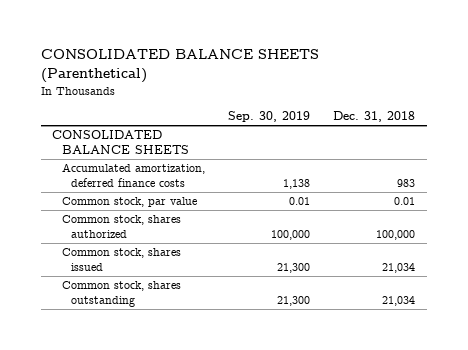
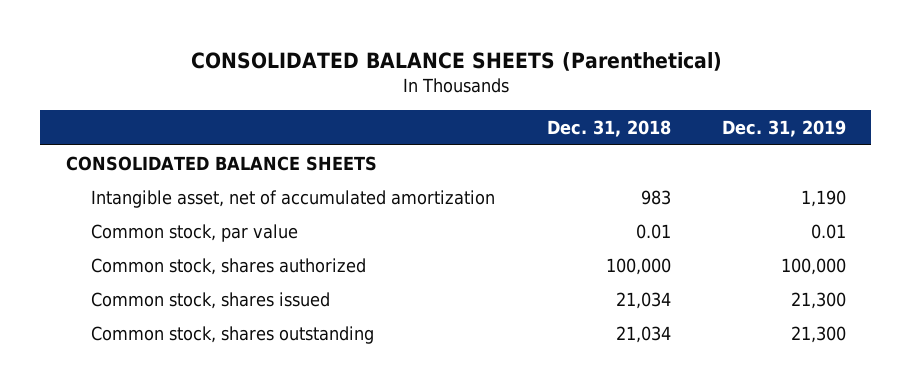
[228,111,311,123] Sep. 30, 2019 -> none
none -> [721,120,846,138] Dec. 31, 2019
[61,163,205,187] Accumulated amortization, deferred finance costs -> [91,189,496,208] Intangible asset, net of accumulated amortization

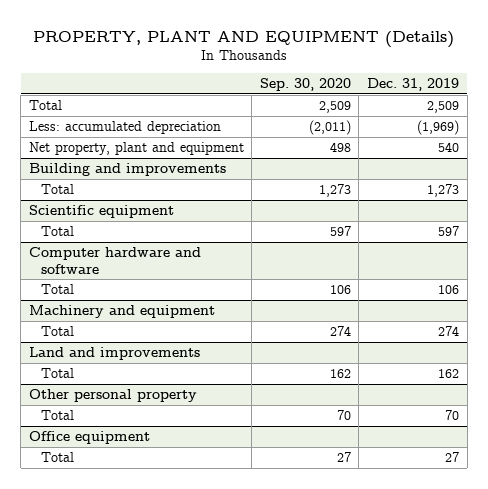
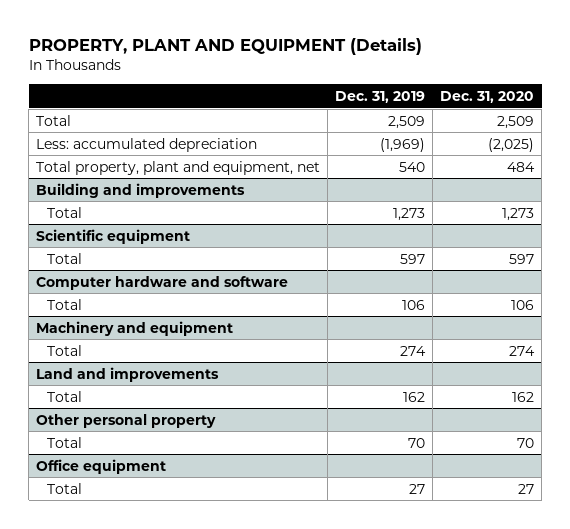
[259,78,351,92] Sep. 30, 2020 -> none
none -> [440,91,535,104] Dec. 31, 2020
[28,141,244,155] Net property, plant and equipment -> [36,160,321,175] Total property, plant and equipment, net

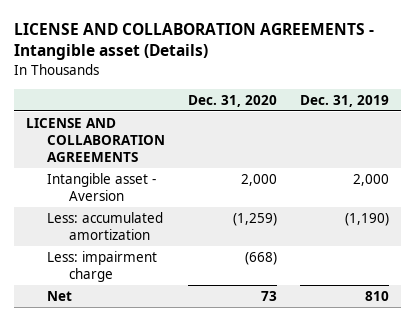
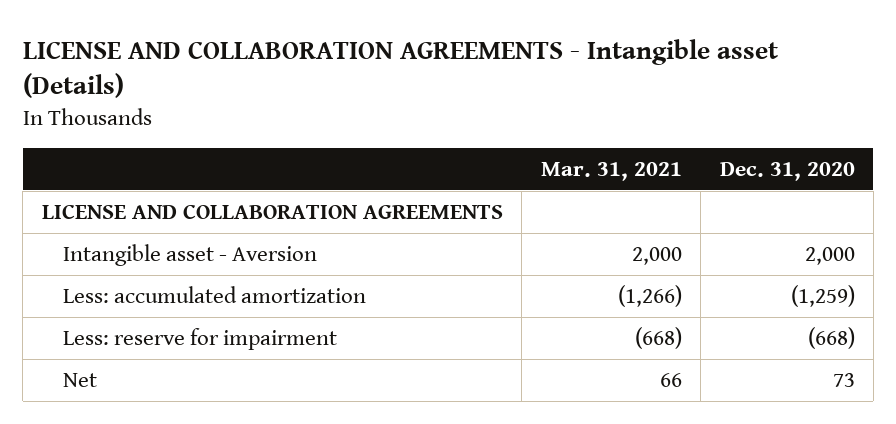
[300,94,390,107] Dec. 31, 2019 -> none
none -> [540,162,682,182] Mar. 31, 2021
[47,251,158,282] Less: impairment charge -> [62,328,337,351] Less: reserve for impairment

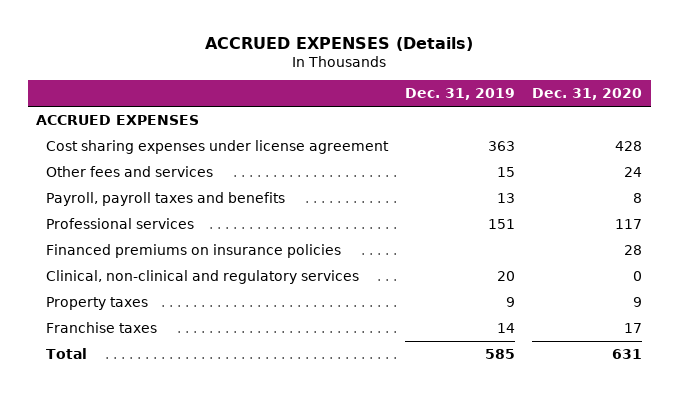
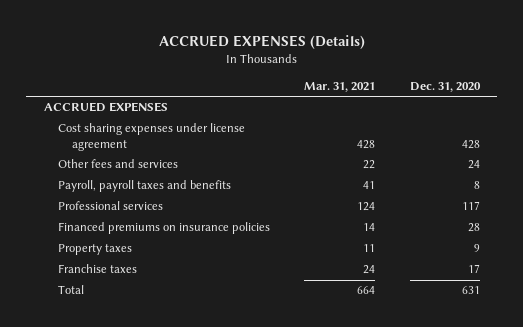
[405,88,516,101] Dec. 31, 2019 -> none
none -> [304,82,376,93] Mar. 31, 2021
[46,269,360,284] Clinical, non-clinical and regulatory services -> none

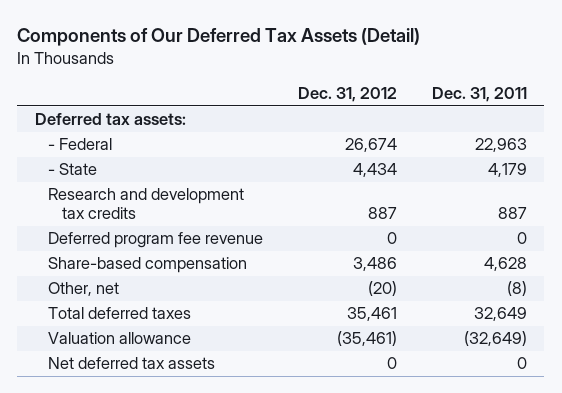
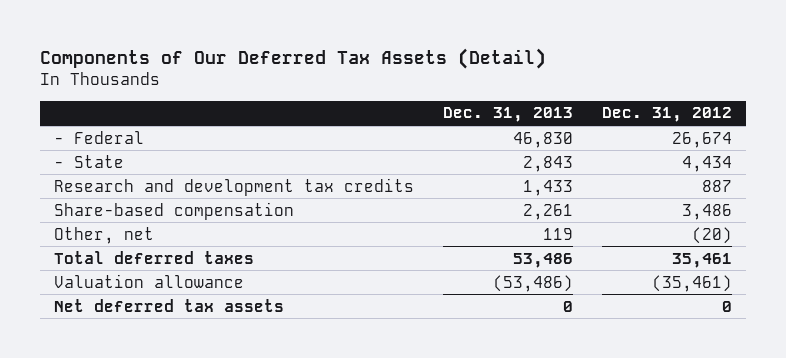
[432,87,528,103] Dec. 31, 2011 -> none
none -> [442,107,573,123] Dec. 31, 2013
[34,113,186,126] Deferred tax assets: -> none
[48,232,264,249] Deferred program fee revenue -> none

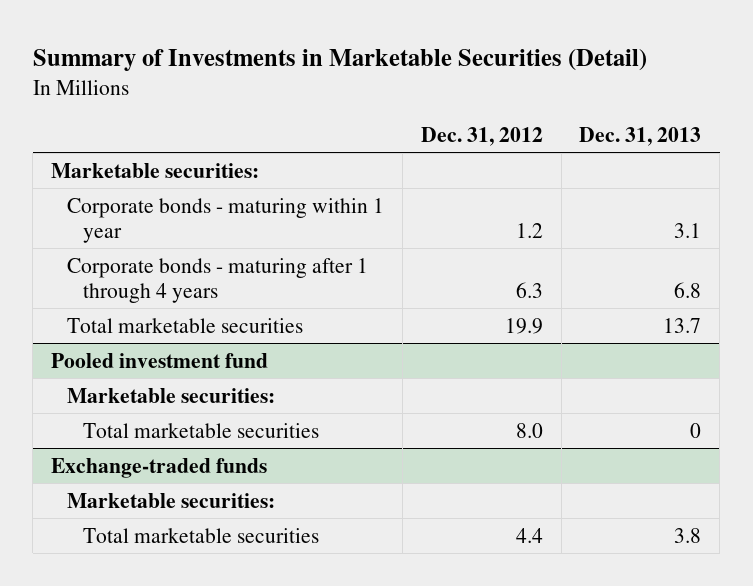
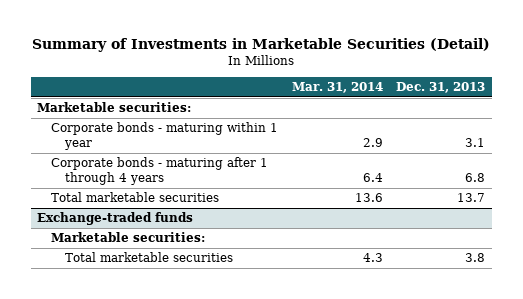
[420,126,543,146] Dec. 31, 2012 -> none
none -> [291,82,383,94] Mar. 31, 2014
[51,352,269,368] Pooled investment fund -> none
[67,387,276,403] Marketable securities: -> none
[83,422,320,438] Total marketable securities -> none

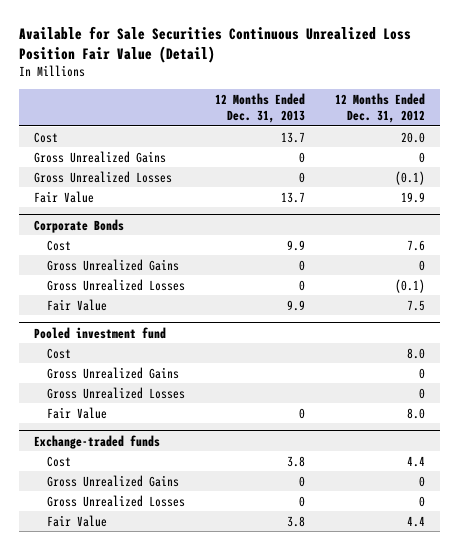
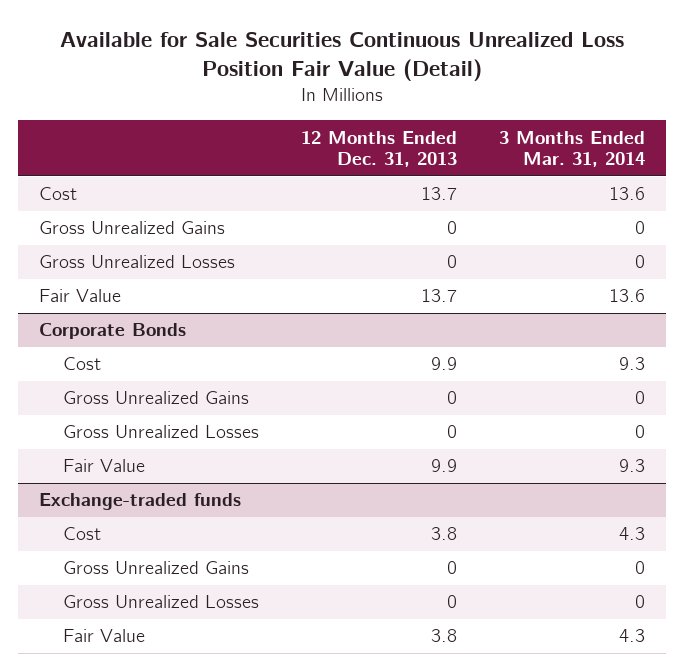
[334,93,425,123] 12 Months Ended Dec. 31, 2012 -> none
none -> [499,130,646,168] 3 Months Ended Mar. 31, 2014
[34,326,167,339] Pooled investment fund -> none
[46,347,71,359] Cost -> none
[46,366,179,379] Gross Unrealized Gains -> none
[46,386,185,399] Gross Unrealized Losses -> none
[46,406,107,419] Fair Value -> none

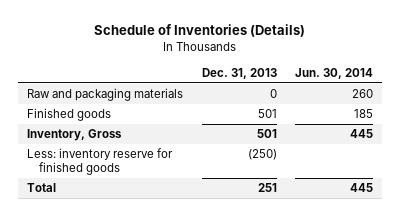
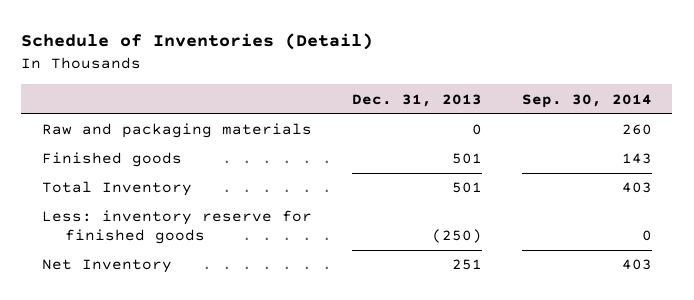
[94,24,306,38] Schedule of Inventories (Details) -> [21,33,374,51] Schedule of Inventories (Detail)
[295,67,374,79] Jun. 30, 2014 -> none
none -> [522,93,653,108] Sep. 30, 2014
[26,129,122,142] Inventory, Gross -> none
none -> [41,181,192,197] Total Inventory
[26,183,56,193] Total -> [41,259,172,274] Net Inventory

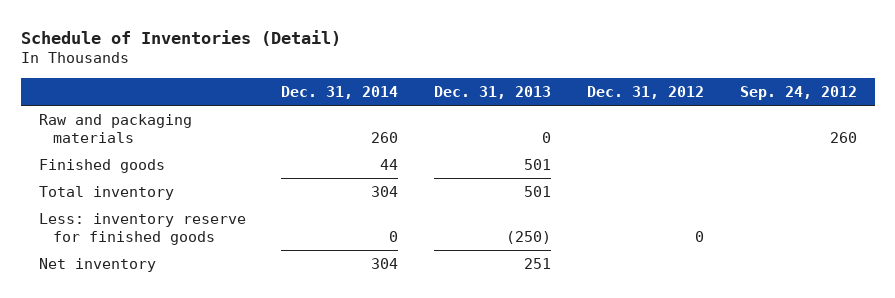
[522,93,653,108] Sep. 30, 2014 -> none
none -> [281,86,399,100] Dec. 31, 2014
none -> [586,86,704,100] Dec. 31, 2012
none -> [739,86,857,101] Sep. 24, 2012
[41,181,192,197] Total Inventory -> [38,185,174,200] Total inventory
[41,259,172,274] Net Inventory -> [38,257,156,272] Net inventory

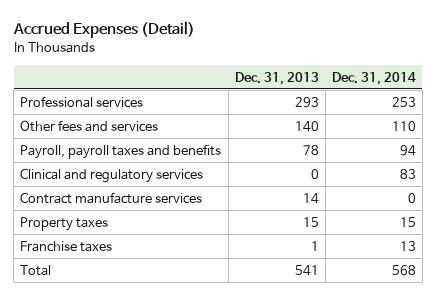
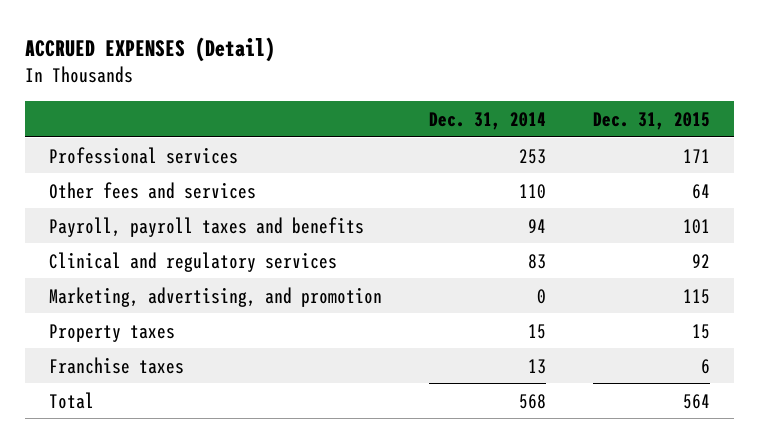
[12,21,195,39] Accrued Expenses (Detail) -> [25,36,276,62] ACCRUED EXPENSES (Detail)
[234,71,319,85] Dec. 31, 2013 -> none
none -> [593,111,711,130] Dec. 31, 2015
[20,191,203,204] Contract manufacture services -> none
none -> [48,286,382,307] Marketing, advertising, and promotion

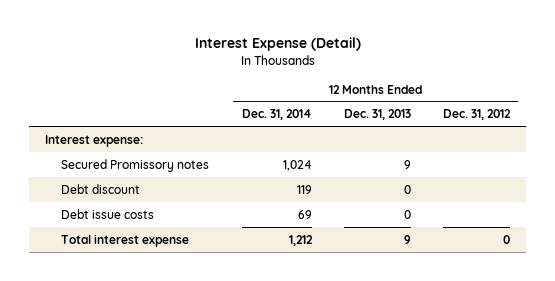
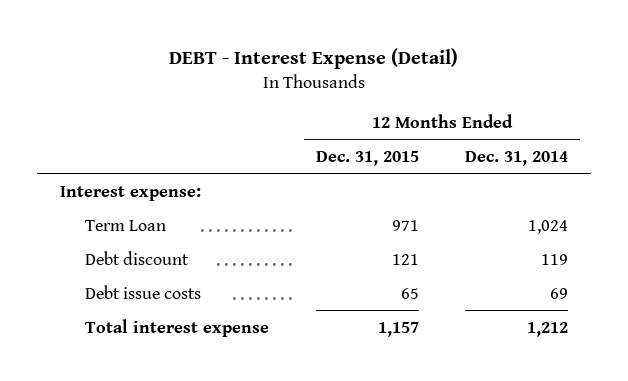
[194,37,361,52] Interest Expense (Detail) -> [169,48,459,70] DEBT - Interest Expense (Detail)
[343,109,411,121] Dec. 31, 2013 -> none
[442,109,511,121] Dec. 31, 2012 -> none
none -> [315,150,419,166] Dec. 31, 2015
[61,158,210,172] Secured Promissory notes -> [85,219,167,231] Term Loan

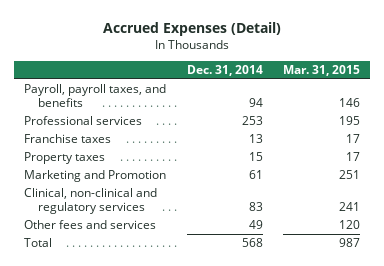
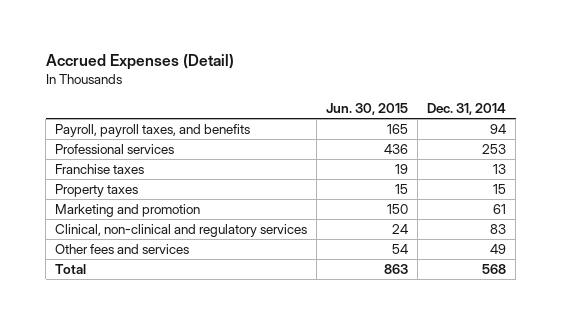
[283,64,361,76] Mar. 31, 2015 -> none
none -> [326,102,409,115] Jun. 30, 2015
[24,170,167,183] Marketing and Promotion -> [55,204,201,218] Marketing and promotion

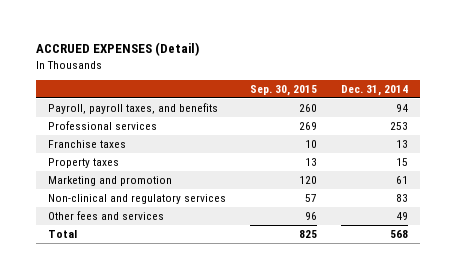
[45,54,234,71] Accrued Expenses (Detail) -> [35,42,199,57] ACCRUED EXPENSES (Detail)
[326,102,409,115] Jun. 30, 2015 -> none
none -> [249,84,317,96] Sep. 30, 2015
[55,224,308,238] Clinical, non-clinical and regulatory services -> [47,193,226,204] Non-clinical and regulatory services

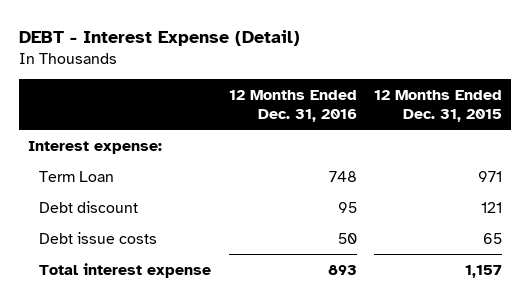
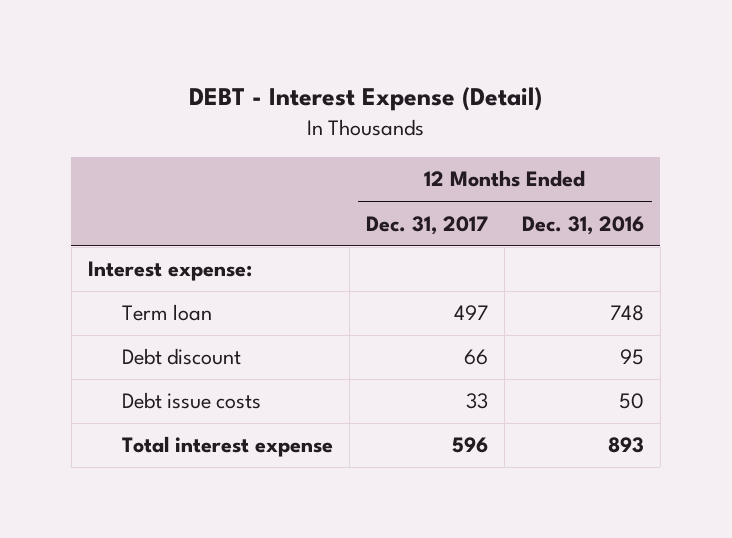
[374,89,503,123] 12 Months Ended Dec. 31, 2015 -> none
none -> [366,215,489,235] Dec. 31, 2017
[39,170,115,182] Term Loan -> [121,304,212,322] Term loan

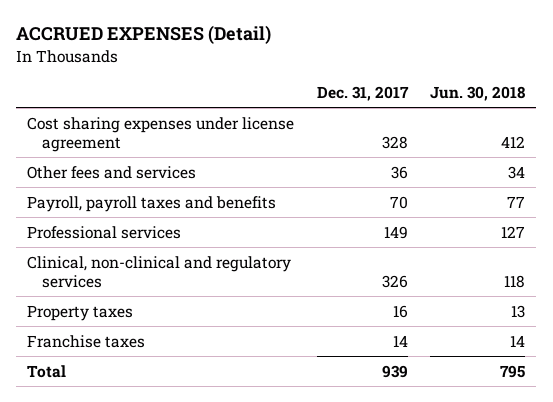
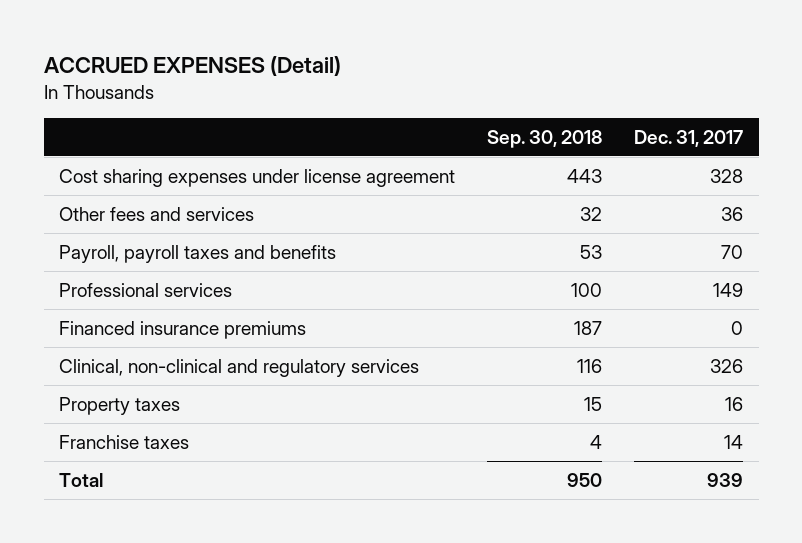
[430,85,526,101] Jun. 30, 2018 -> none
none -> [487,129,603,148] Sep. 30, 2018
none -> [59,320,307,339] Financed insurance premiums

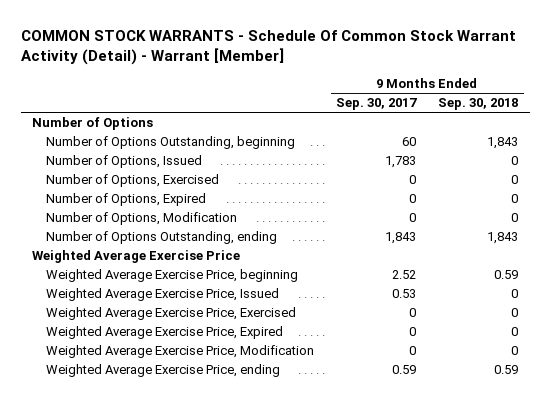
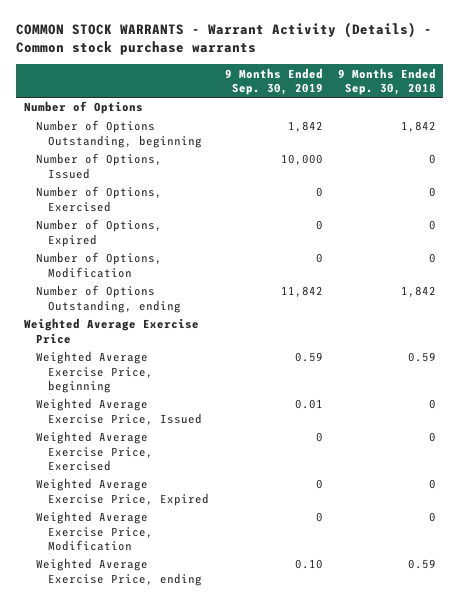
[20,29,516,65] COMMON STOCK WARRANTS - Schedule Of Common Stock Warrant Activity (Detail) - Warrant [Member] -> [16,22,433,56] COMMON STOCK WARRANTS - Warrant Activity (Details) - Common stock purchase warrants
[336,98,418,111] Sep. 30, 2017 -> none
none -> [224,67,323,95] 9 Months Ended Sep. 30, 2019
[487,137,519,150] 1,843 -> [400,121,436,133] 1,842
[487,232,519,245] 1,843 -> [400,286,436,298] 1,842

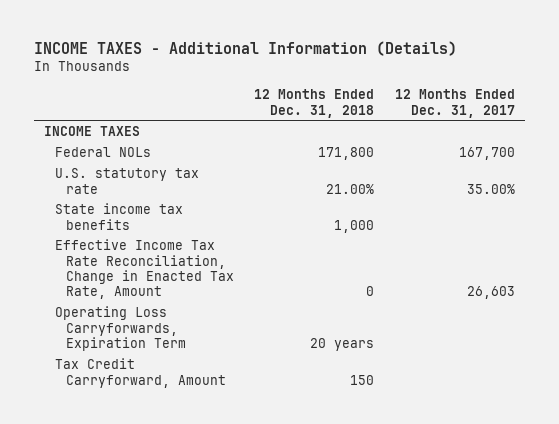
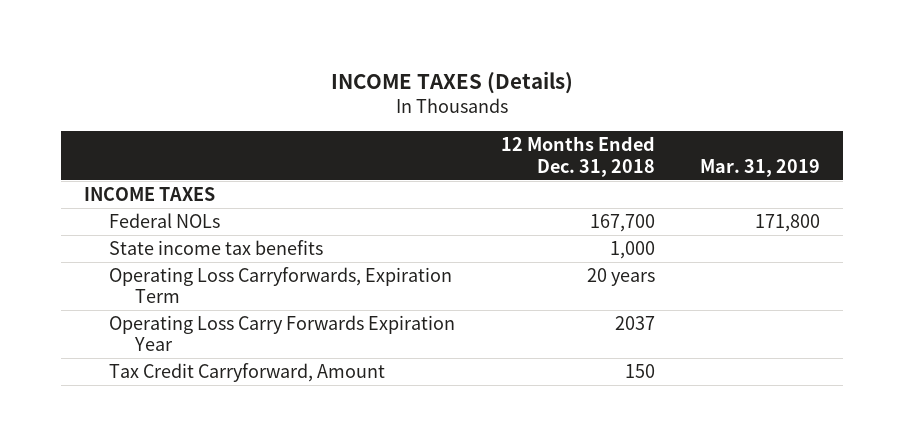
[33,40,457,56] INCOME TAXES - Additional Information (Details) -> [330,71,573,95] INCOME TAXES (Details)
[394,89,515,118] 12 Months Ended Dec. 31, 2017 -> none
none -> [699,158,820,177] Mar. 31, 2019
[54,168,199,194] U.S. statutory tax rate -> none
[318,147,375,161] 171,800 -> [589,214,655,233] 167,700
[54,239,234,300] Effective Income Tax Rate Reconciliation, Change in Enacted Tax Rate, Amount -> none
none -> [109,315,456,352] Operating Loss Carry Forwards Expiration Year

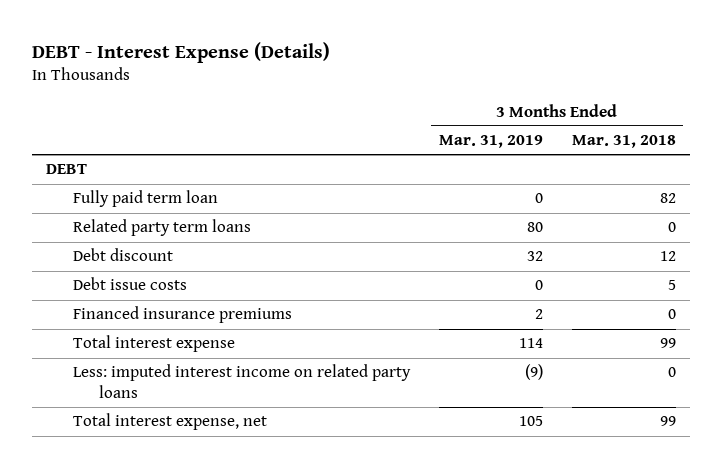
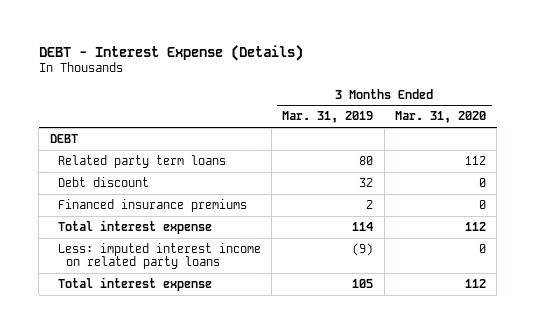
[571,135,676,149] Mar. 31, 2018 -> none
none -> [395,111,487,124] Mar. 31, 2020
[72,190,218,208] Fully paid term loan -> none
[72,277,187,291] Debt issue costs -> none
[72,413,267,431] Total interest expense, net -> [57,276,212,291] Total interest expense

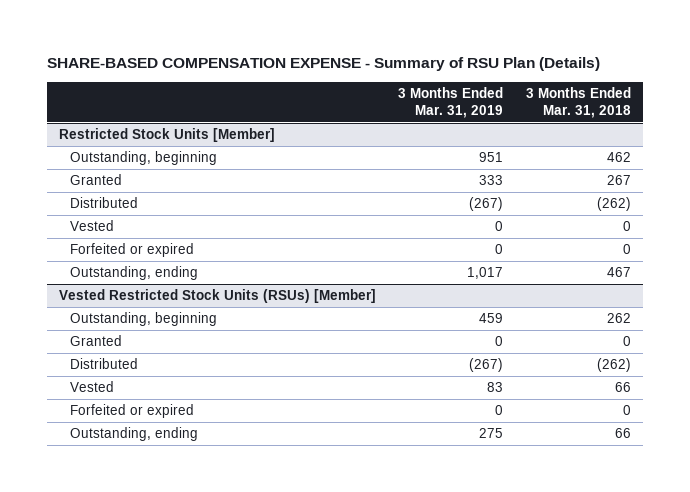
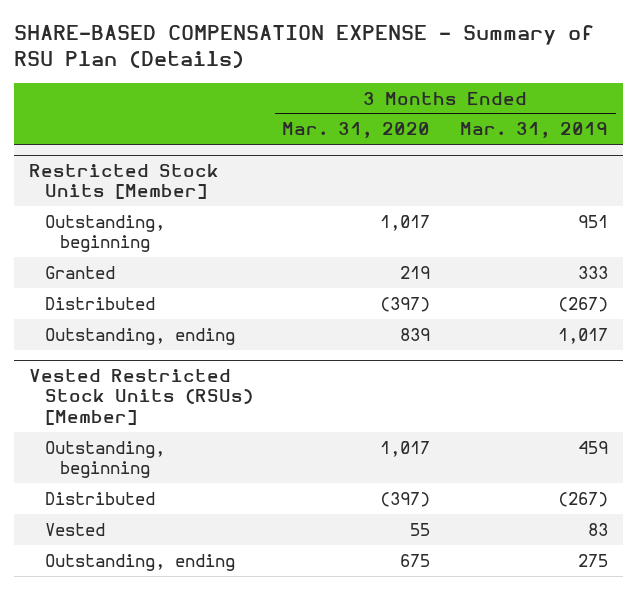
[526,86,632,118] 3 Months Ended Mar. 31, 2018 -> none
none -> [282,122,431,139] Mar. 31, 2020
[69,219,114,231] Vested -> none
[69,242,194,257] Forfeited or expired -> none
[69,334,122,346] Granted -> none
[69,403,194,418] Forfeited or expired -> none

